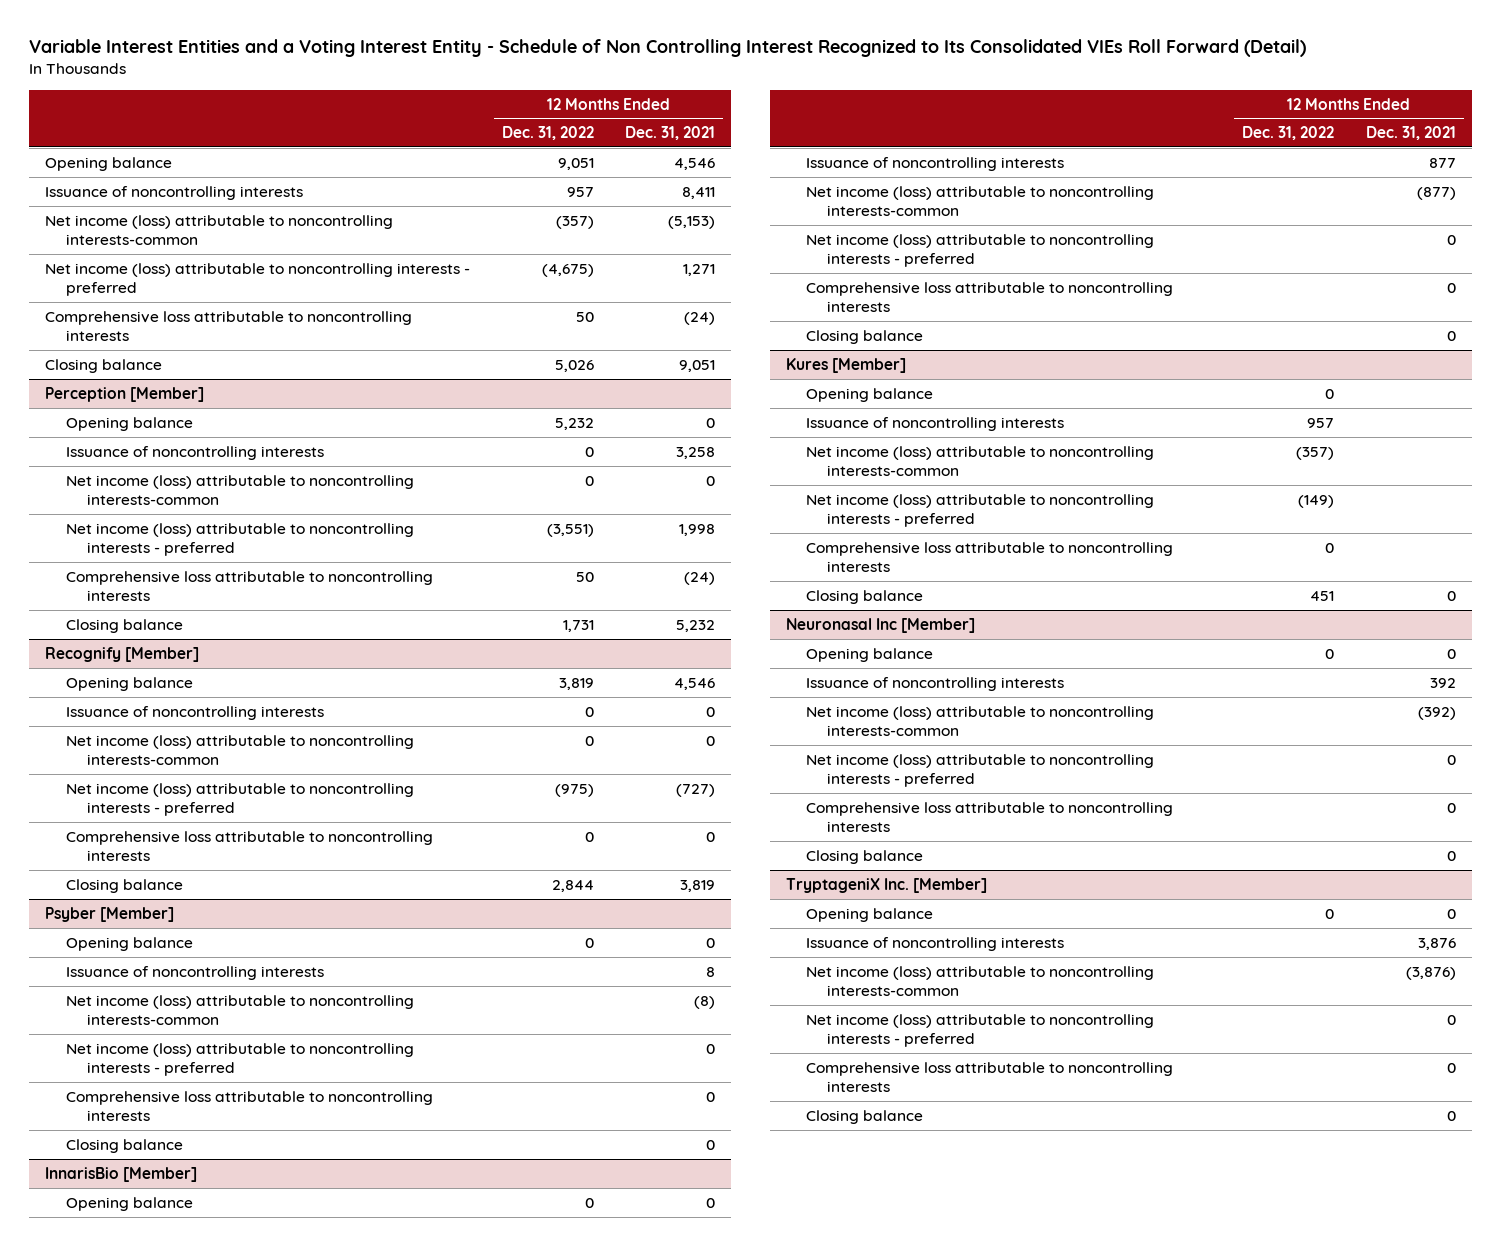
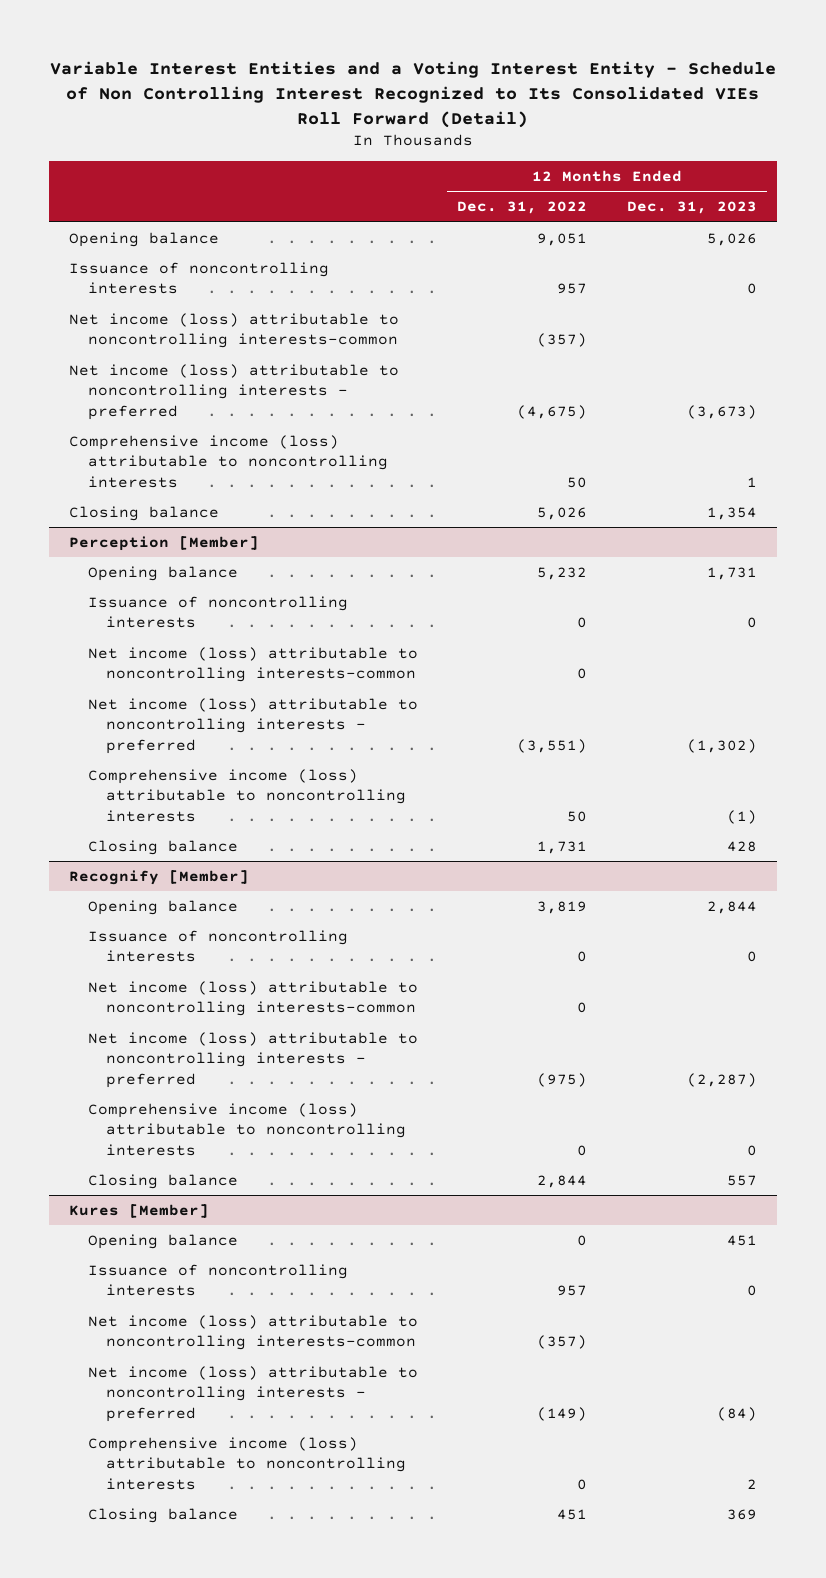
[625,126,716,141] Dec. 31, 2021 -> none
none -> [626,201,757,215] Dec. 31, 2023
[45,310,413,342] Comprehensive loss attributable to noncontrolling interests -> [69,434,388,488] Comprehensive income (loss) attributable to noncontrolling interests
[65,570,433,602] Comprehensive loss attributable to noncontrolling interests -> [87,768,407,822] Comprehensive income (loss) attributable to noncontrolling interests
[65,830,433,862] Comprehensive loss attributable to noncontrolling interests -> [87,1102,407,1156] Comprehensive income (loss) attributable to noncontrolling interests
[45,906,175,922] Psyber [Member] -> none
[65,936,193,951] Opening balance -> none
[65,965,324,980] Issuance of noncontrolling interests -> none
[65,994,414,1026] Net income (loss) attributable to noncontrolling interests-common -> none
[65,1042,414,1077] Net income (loss) attributable to noncontrolling interests - preferred -> none
[65,1090,433,1122] Comprehensive loss attributable to noncontrolling interests -> none
[65,1138,183,1153] Closing balance -> none
[45,1166,198,1182] InnarisBio [Member] -> none
[65,1196,193,1211] Opening balance -> none
[806,156,1065,171] Issuance of noncontrolling interests -> none
[806,185,1155,217] Net income (loss) attributable to noncontrolling interests-common -> none
[806,233,1155,268] Net income (loss) attributable to noncontrolling interests - preferred -> none
[806,281,1174,313] Comprehensive loss attributable to noncontrolling interests -> none
[806,329,924,344] Closing balance -> none
[806,541,1174,573] Comprehensive loss attributable to noncontrolling interests -> [87,1436,407,1490] Comprehensive income (loss) attributable to noncontrolling interests
[785,617,975,633] Neuronasal Inc [Member] -> none
[806,647,934,662] Opening balance -> none
[806,676,1065,691] Issuance of noncontrolling interests -> none
[806,705,1155,737] Net income (loss) attributable to noncontrolling interests-common -> none
[806,753,1155,788] Net income (loss) attributable to noncontrolling interests - preferred -> none
[806,801,1174,833] Comprehensive loss attributable to noncontrolling interests -> none
[806,849,924,864] Closing balance -> none
[785,877,987,893] TryptageniX Inc. [Member] -> none
[806,907,934,922] Opening balance -> none
[806,936,1065,951] Issuance of noncontrolling interests -> none
[806,965,1155,997] Net income (loss) attributable to noncontrolling interests-common -> none
[806,1013,1155,1048] Net income (loss) attributable to noncontrolling interests - preferred -> none
[806,1061,1174,1093] Comprehensive loss attributable to noncontrolling interests -> none
[806,1109,924,1124] Closing balance -> none

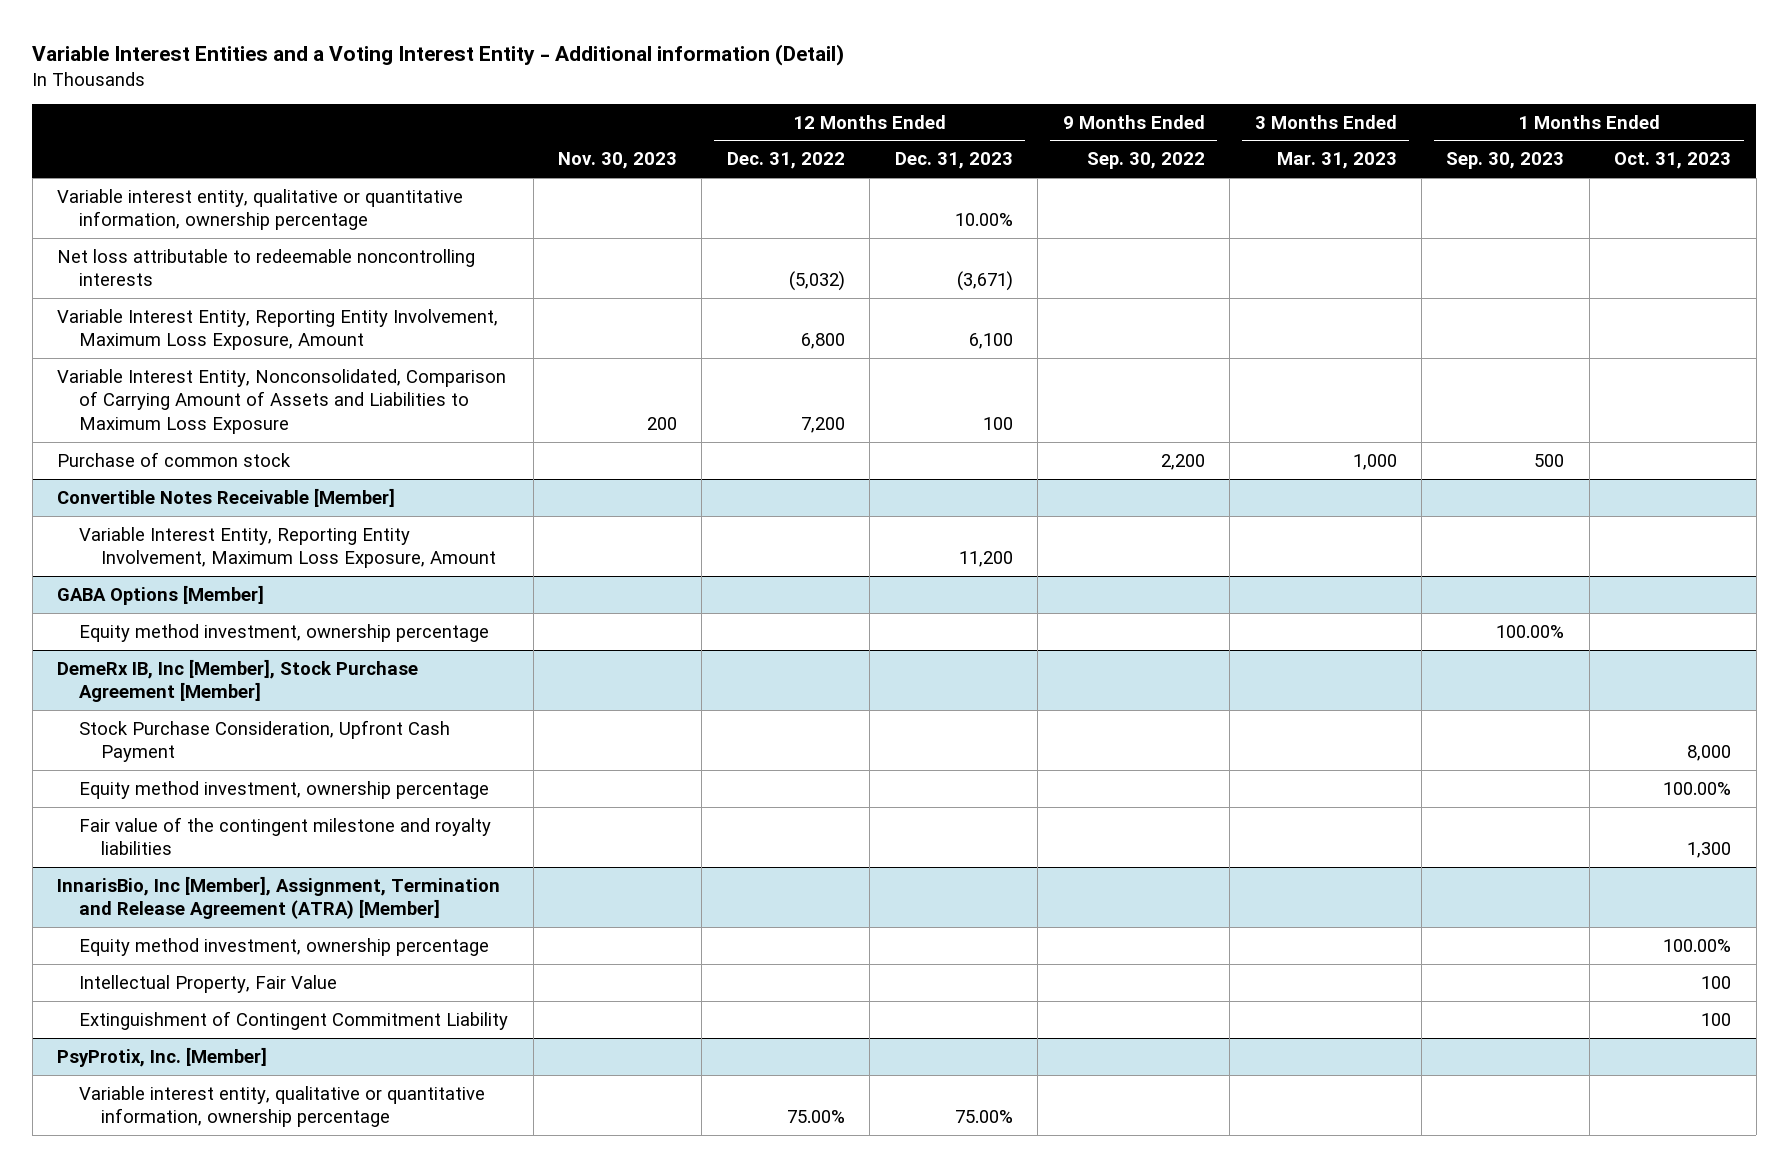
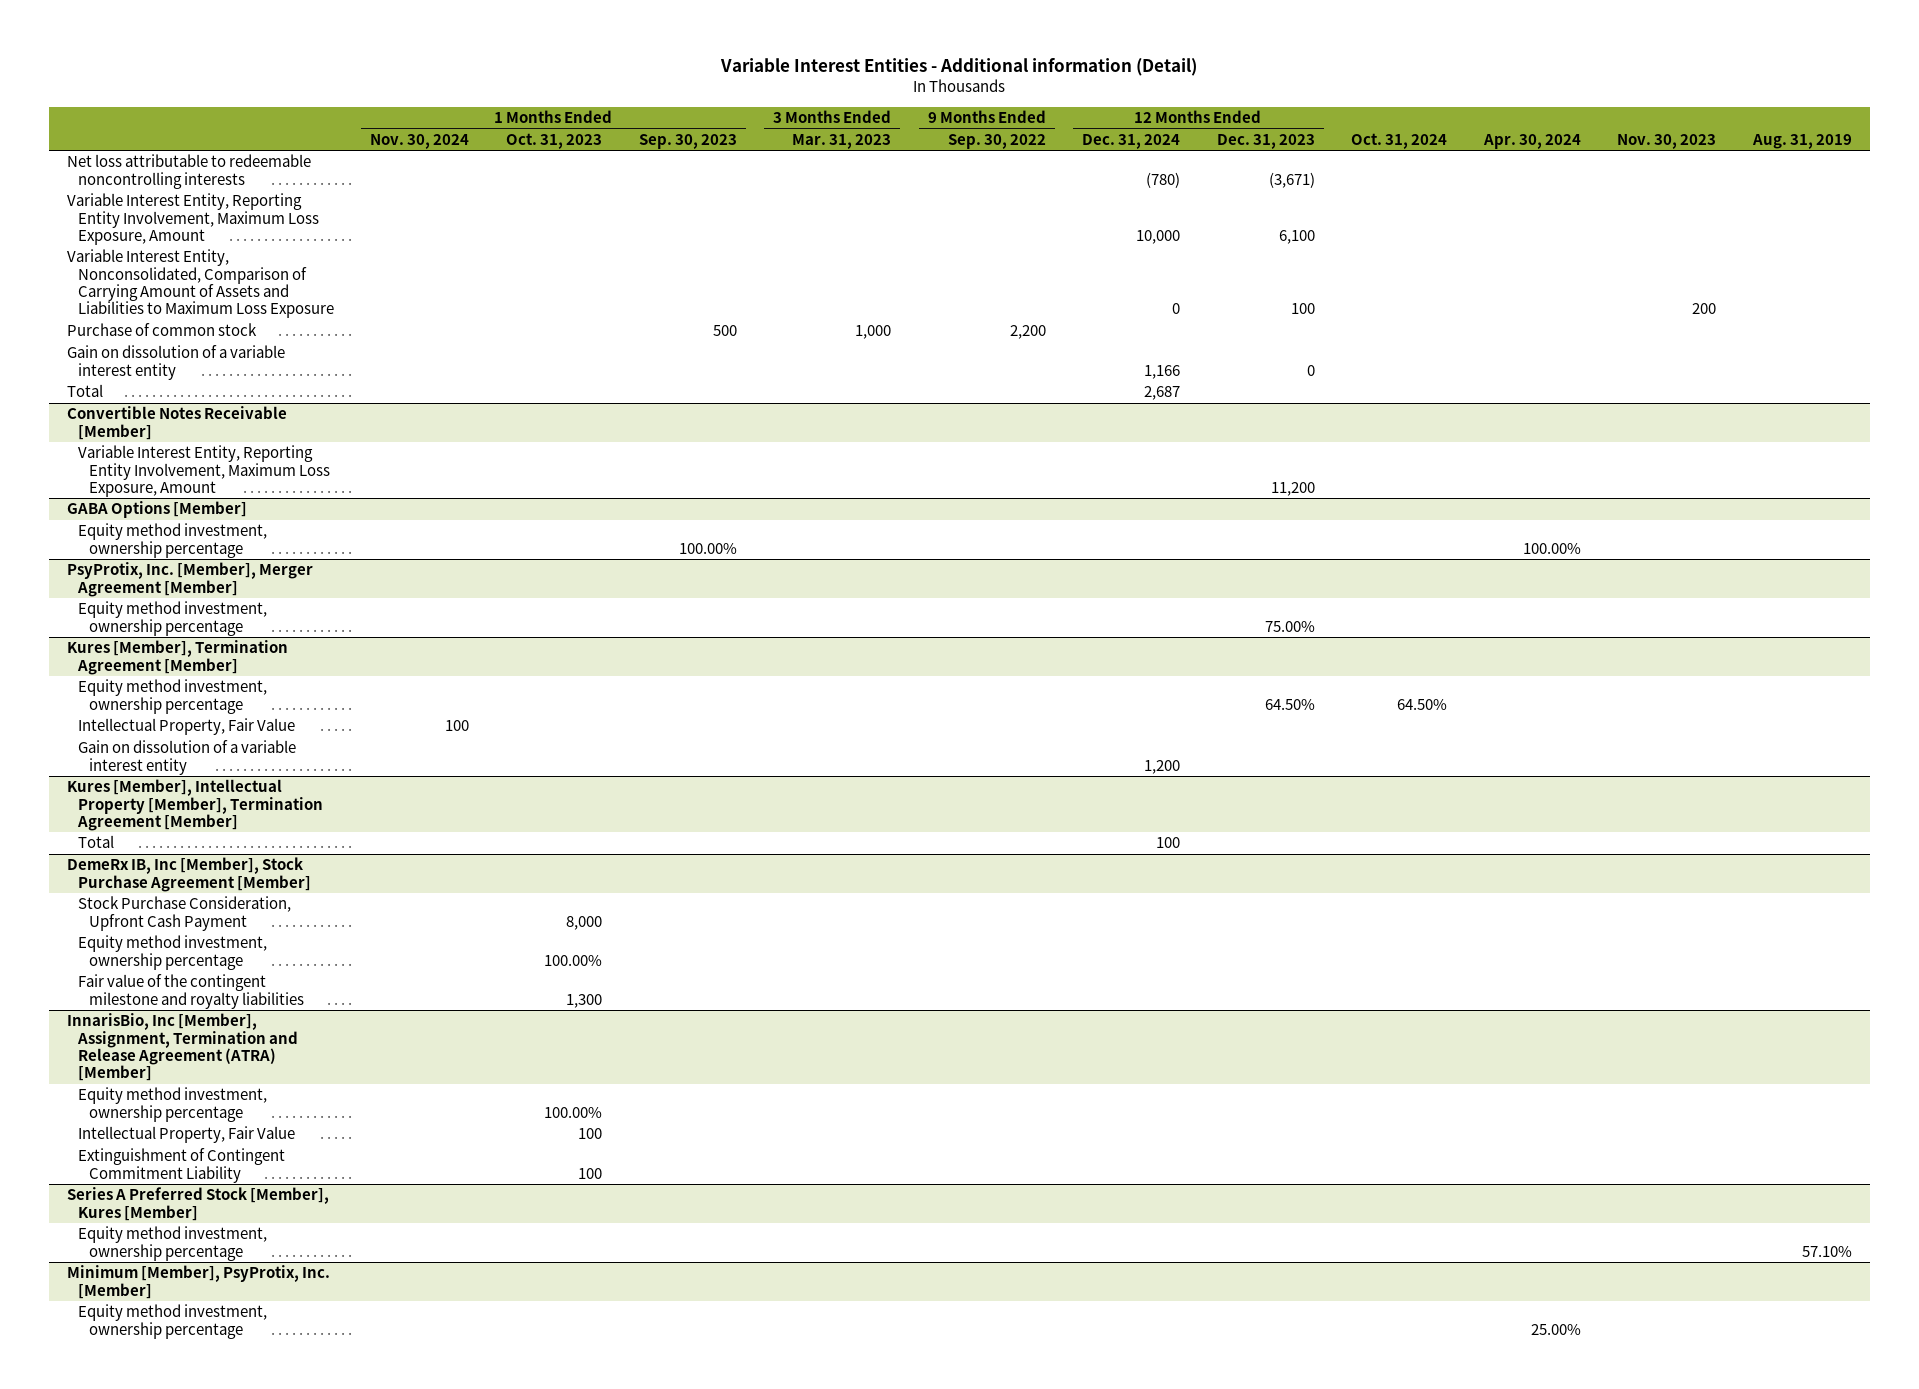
[32,43,845,66] Variable Interest Entities and a Voting Interest Entity - Additional information (Detail) -> [720,57,1198,76] Variable Interest Entities - Additional information (Detail)
[726,152,845,170] Dec. 31, 2022 -> none
none -> [370,133,470,149] Nov. 30, 2024
none -> [1082,133,1181,149] Dec. 31, 2024
none -> [1351,132,1448,149] Oct. 31, 2024
none -> [1482,133,1581,149] Apr. 30, 2024
none -> [1752,133,1853,149] Aug. 31, 2019
[57,188,464,231] Variable interest entity, qualitative or quantitative information, ownership percentage -> none
none -> [66,345,285,380] Gain on dissolution of a variable interest entity
none -> [66,384,103,398] Total
none -> [66,562,313,597] PsyProtix, Inc. [Member], Merger Agreement [Member]
none -> [77,601,267,636] Equity method investment, ownership percentage
none -> [66,640,288,675] Kures [Member], Termination Agreement [Member]
none -> [77,679,267,714] Equity method investment, ownership percentage
none -> [77,718,295,736] Intellectual Property, Fair Value
none -> [77,740,296,775] Gain on dissolution of a variable interest entity
none -> [66,779,323,831] Kures [Member], Intellectual Property [Member], Termination Agreement [Member]
none -> [77,835,114,849] Total
[79,1085,486,1128] Variable interest entity, qualitative or quantitative information, ownership percentage -> none
none -> [66,1187,329,1221] Series A Preferred Stock [Member], Kures [Member]
none -> [77,1226,267,1261] Equity method investment, ownership percentage
[57,1046,268,1067] PsyProtix, Inc. [Member] -> [66,1265,330,1299] Minimum [Member], PsyProtix, Inc. [Member]
none -> [77,1304,267,1339] Equity method investment, ownership percentage

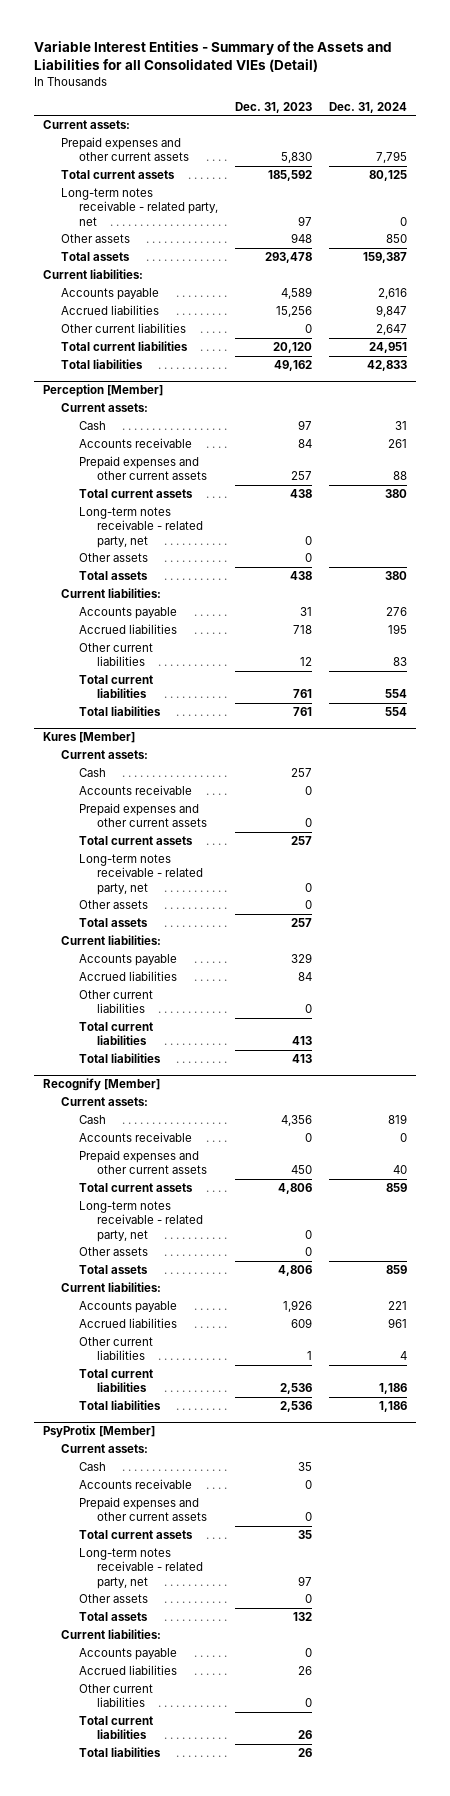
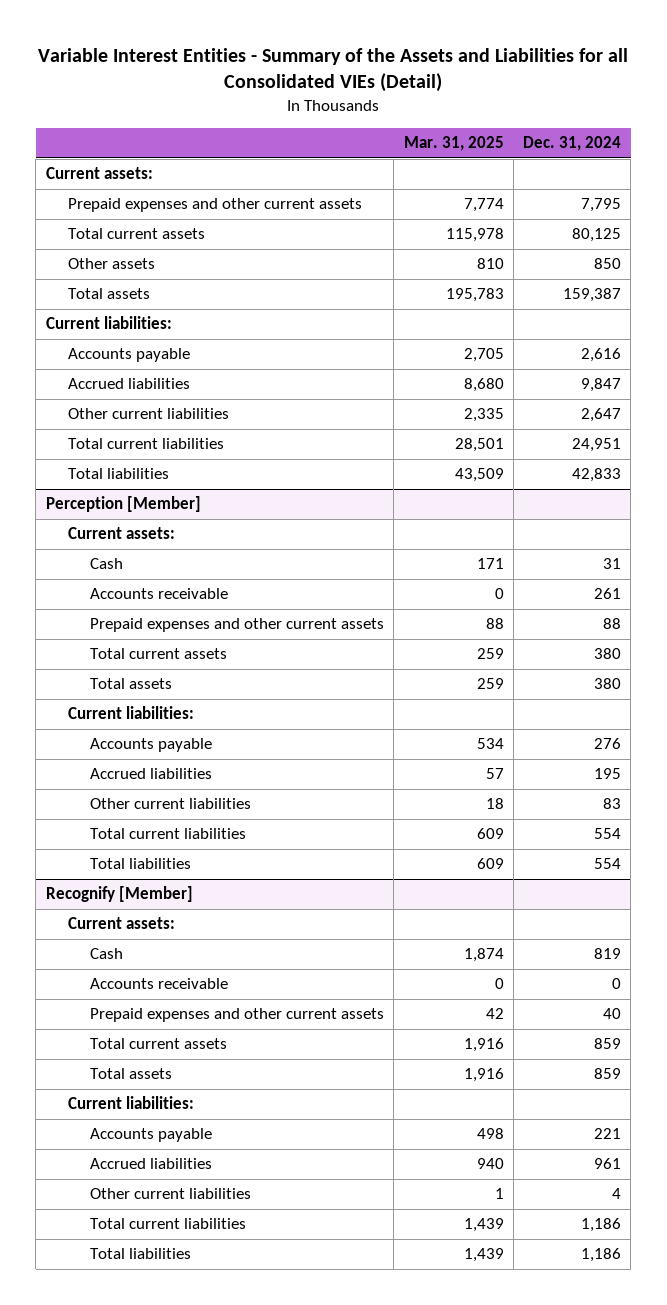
[235,101,313,113] Dec. 31, 2023 -> none
none -> [403,136,504,152] Mar. 31, 2025
[60,188,219,226] Long-term notes receivable - related party, net -> none
[79,507,204,548] Long-term notes receivable - related party, net -> none
[79,553,149,563] Other assets -> none
[42,732,135,744] Kures [Member] -> none
[60,750,148,760] Current assets: -> none
[79,768,107,778] Cash -> none
[79,785,193,796] Accounts receivable -> none
[79,803,208,828] Prepaid expenses and other current assets -> none
[79,836,194,846] Total current assets -> none
[79,854,204,895] Long-term notes receivable - related party, net -> none
[79,900,149,910] Other assets -> none
[79,918,149,928] Total assets -> none
[60,935,161,946] Current liabilities: -> none
[79,954,178,967] Accounts payable -> none
[79,971,178,982] Accrued liabilities -> none
[79,990,154,1014] Other current liabilities -> none
[79,1022,154,1046] Total current liabilities -> none
[79,1053,162,1064] Total liabilities -> none
[79,1201,204,1242] Long-term notes receivable - related party, net -> none
[79,1247,149,1257] Other assets -> none
[42,1425,155,1439] PsyProtix [Member] -> none
[60,1444,148,1454] Current assets: -> none
[79,1462,107,1472] Cash -> none
[79,1479,193,1490] Accounts receivable -> none
[79,1497,208,1522] Prepaid expenses and other current assets -> none
[79,1530,194,1540] Total current assets -> none
[79,1548,204,1589] Long-term notes receivable - related party, net -> none
[79,1594,149,1604] Other assets -> none
[79,1612,149,1622] Total assets -> none
[60,1629,161,1640] Current liabilities: -> none
[79,1648,178,1661] Accounts payable -> none
[79,1665,178,1676] Accrued liabilities -> none
[79,1684,154,1708] Other current liabilities -> none
[79,1716,154,1740] Total current liabilities -> none
[79,1747,162,1758] Total liabilities -> none

